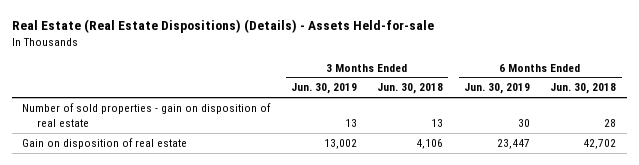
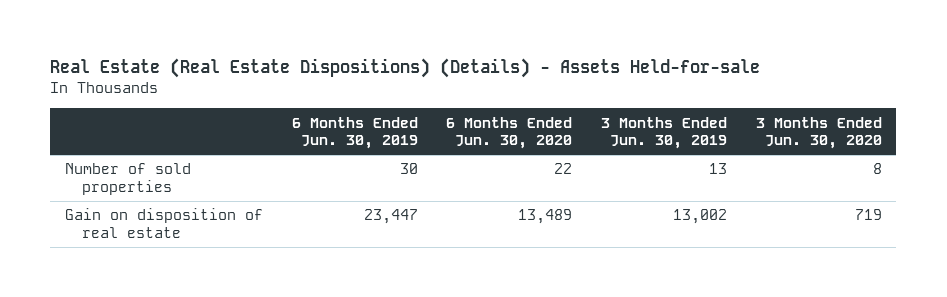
[377,83,444,95] Jun. 30, 2018 -> none
[550,83,617,95] Jun. 30, 2018 -> none
none -> [446,116,573,150] 6 Months Ended Jun. 30, 2020
none -> [755,116,882,150] 3 Months Ended Jun. 30, 2020
[22,103,272,127] Number of sold properties - gain on disposition of real estate -> [64,163,191,195] Number of sold properties

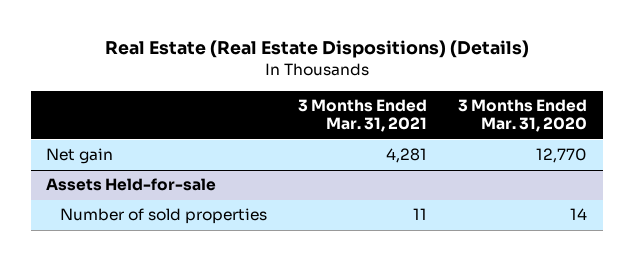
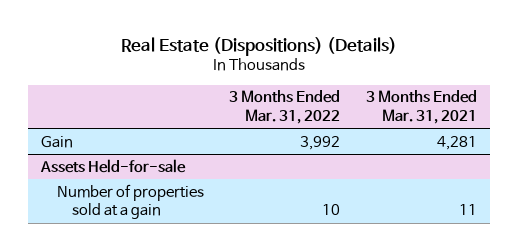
[104,40,529,59] Real Estate (Real Estate Dispositions) (Details) -> [121,36,398,56] Real Estate (Dispositions) (Details)
[458,98,588,133] 3 Months Ended Mar. 31, 2020 -> none
none -> [229,90,341,124] 3 Months Ended Mar. 31, 2022
[46,148,114,165] Net gain -> [41,135,74,148] Gain
[60,208,268,225] Number of sold properties -> [56,183,204,220] Number of properties sold at a gain

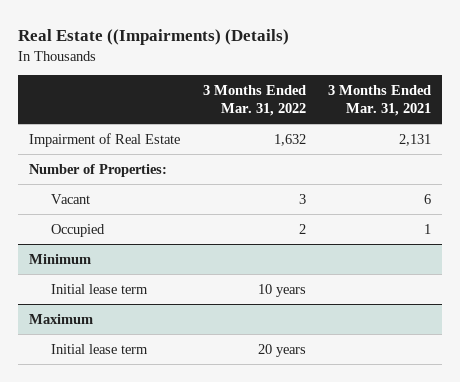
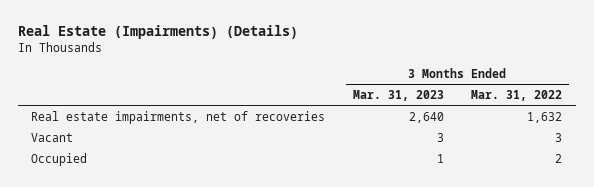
[18,28,290,45] Real Estate ((Impairments) (Details) -> [17,24,298,39] Real Estate (Impairments) (Details)
[328,84,432,117] 3 Months Ended Mar. 31, 2021 -> none
none -> [352,90,444,102] Mar. 31, 2023
[29,163,168,177] Number of Properties: -> none
[29,132,181,147] Impairment of Real Estate -> [31,110,326,124] Real estate impairments, net of recoveries
[29,253,92,264] Minimum -> none
[51,283,149,294] Initial lease term -> none
[29,313,94,324] Maximum -> none
[51,343,149,354] Initial lease term -> none

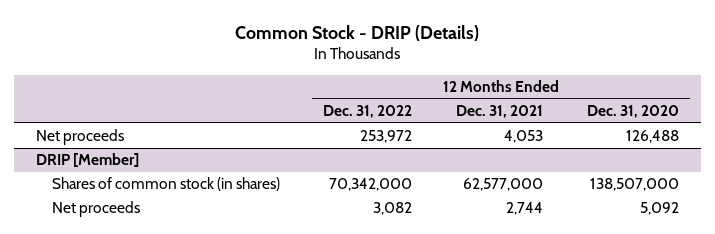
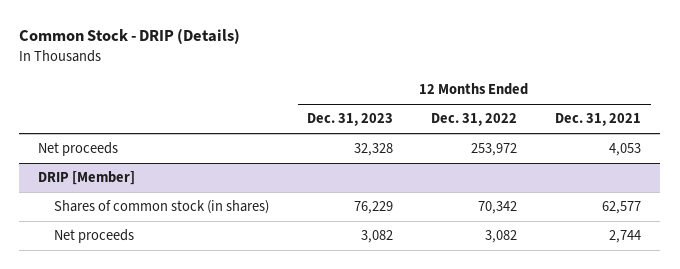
[586,105,679,119] Dec. 31, 2020 -> none
none -> [307,113,394,127] Dec. 31, 2023
[329,178,413,192] 70,342,000 -> [478,201,518,215] 70,342
[462,178,543,192] 62,577,000 -> [602,201,642,215] 62,577

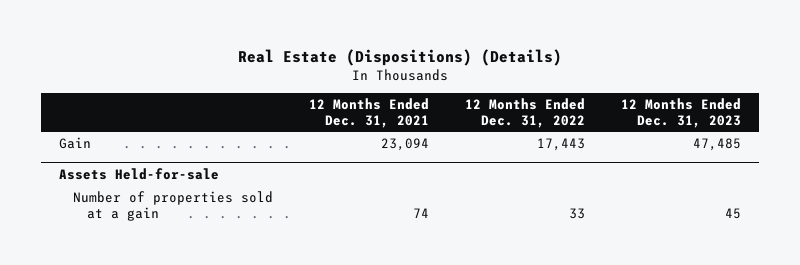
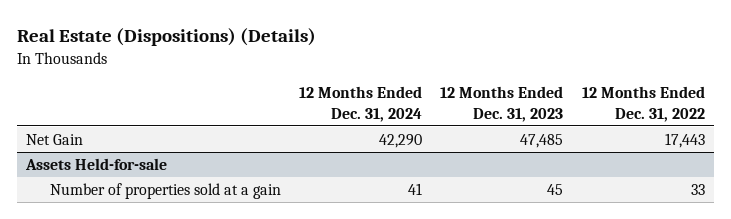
[309,97,430,128] 12 Months Ended Dec. 31, 2021 -> none
none -> [299,85,423,122] 12 Months Ended Dec. 31, 2024
[58,136,91,149] Gain -> [26,133,84,145] Net Gain

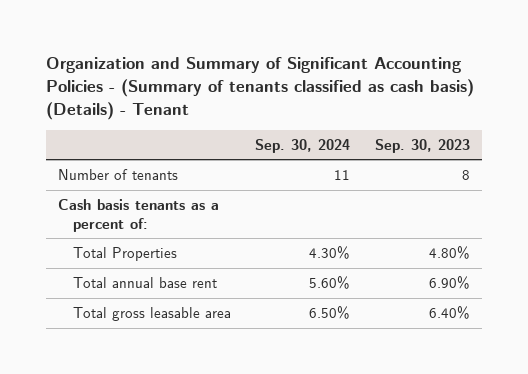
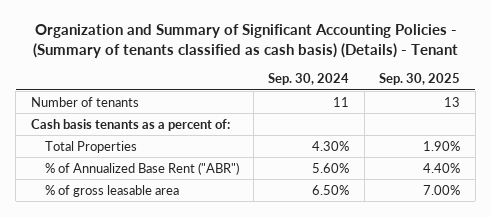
[374,138,470,153] Sep. 30, 2023 -> none
none -> [379,73,461,86] Sep. 30, 2025
[72,277,217,289] Total annual base rent -> [44,161,239,175] % of Annualized Base Rent ("ABR")
[72,307,231,322] Total gross leasable area -> [44,184,179,197] % of gross leasable area

